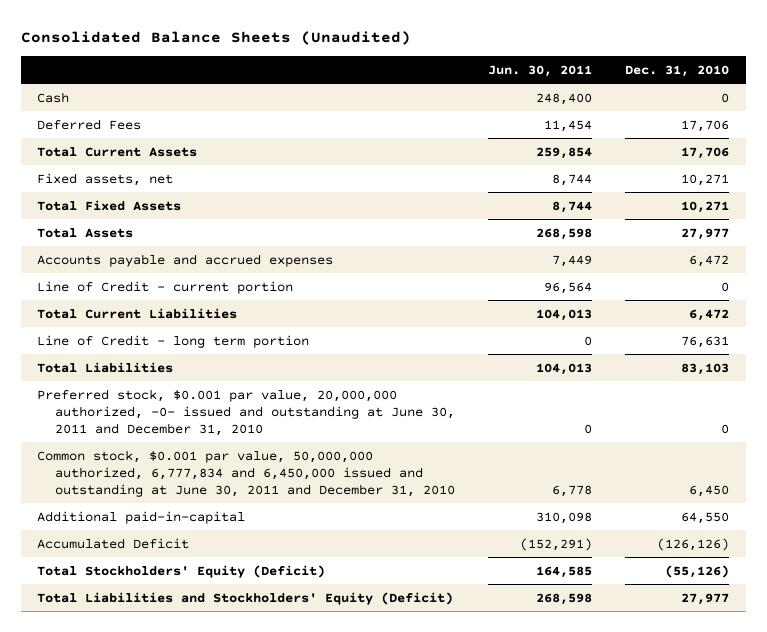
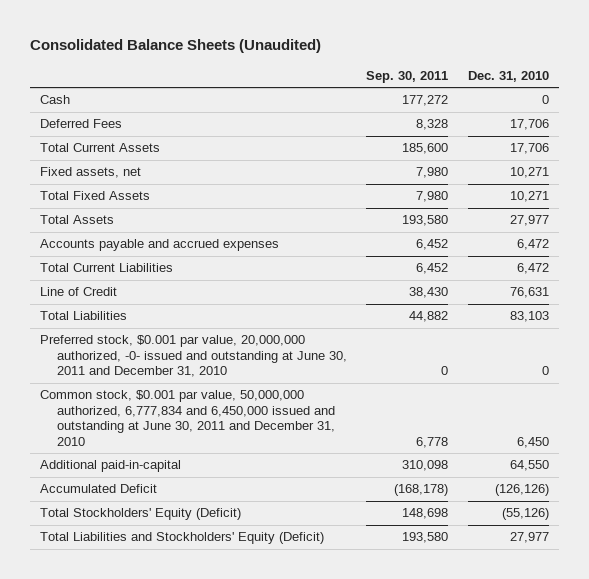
[488,64,593,77] Jun. 30, 2011 -> none
none -> [366,70,449,83] Sep. 30, 2011
[37,280,294,294] Line of Credit - current portion -> none
[37,334,310,348] Line of Credit - long term portion -> [40,287,118,297] Line of Credit

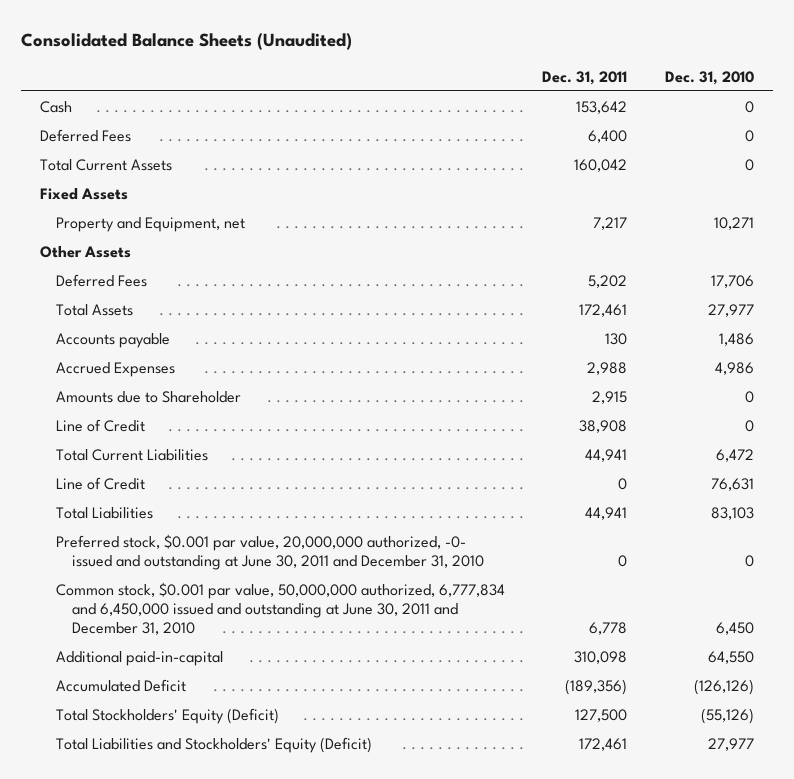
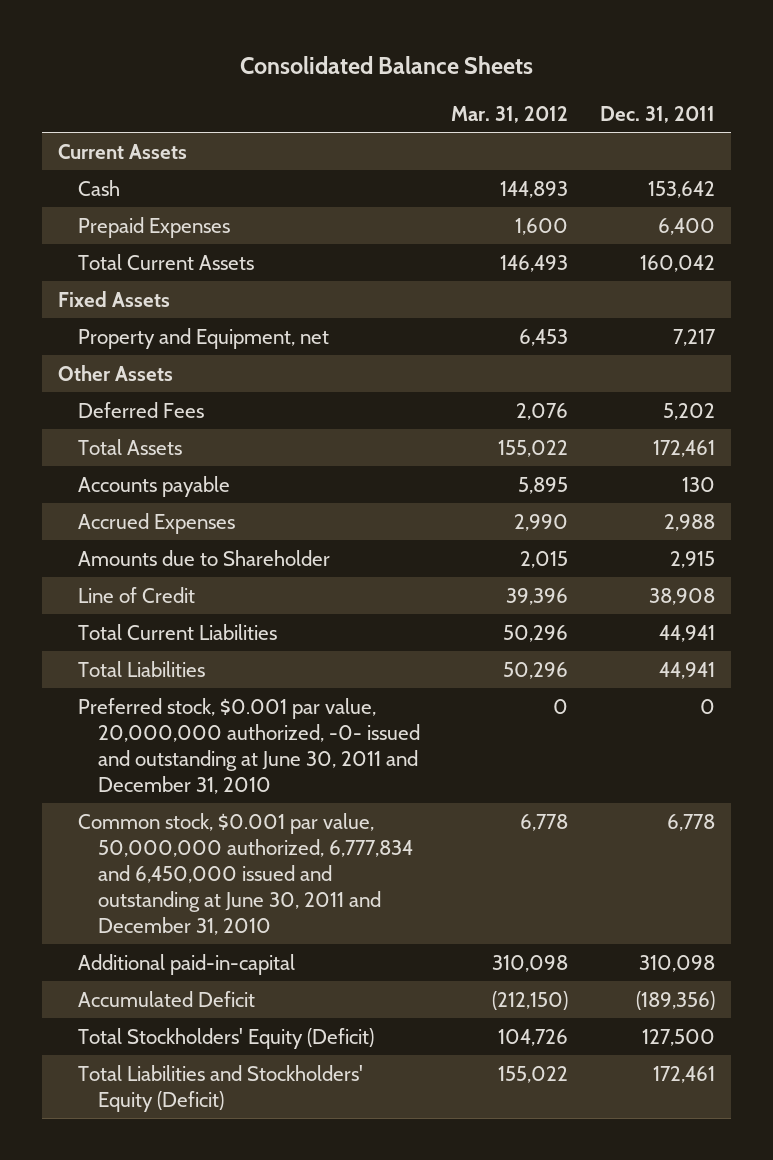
[20,32,352,50] Consolidated Balance Sheets (Unaudited) -> [239,56,533,75] Consolidated Balance Sheets
[665,70,755,85] Dec. 31, 2010 -> none
none -> [451,105,569,123] Mar. 31, 2012
none -> [58,143,188,159] Current Assets
[39,128,131,142] Deferred Fees -> [78,216,231,238] Prepaid Expenses
[55,476,145,490] Line of Credit -> none

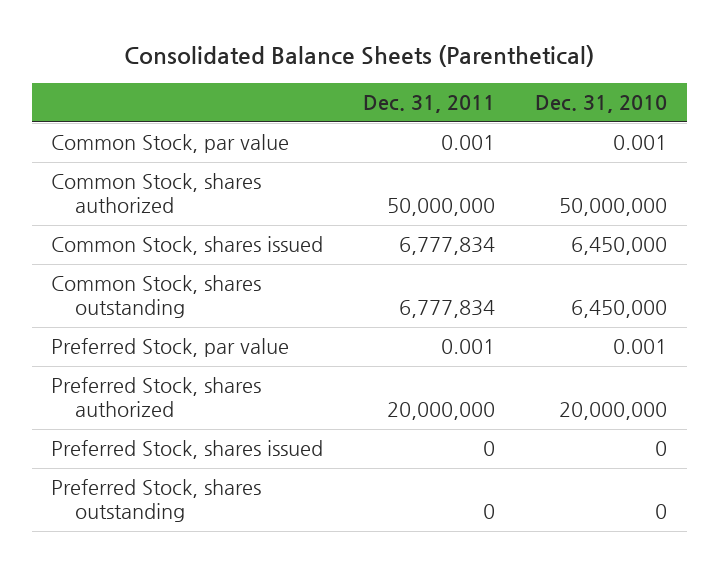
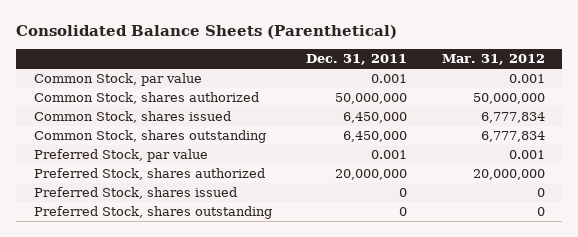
[534,95,667,114] Dec. 31, 2010 -> none
none -> [441,54,545,66] Mar. 31, 2012
[399,237,496,256] 6,777,834 -> [343,112,408,124] 6,450,000
[399,300,496,319] 6,777,834 -> [343,131,408,143] 6,450,000

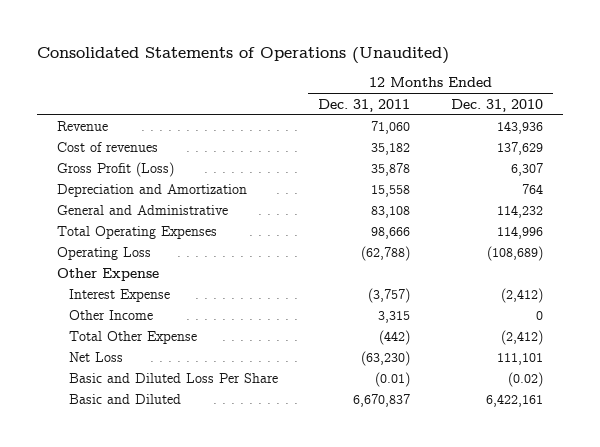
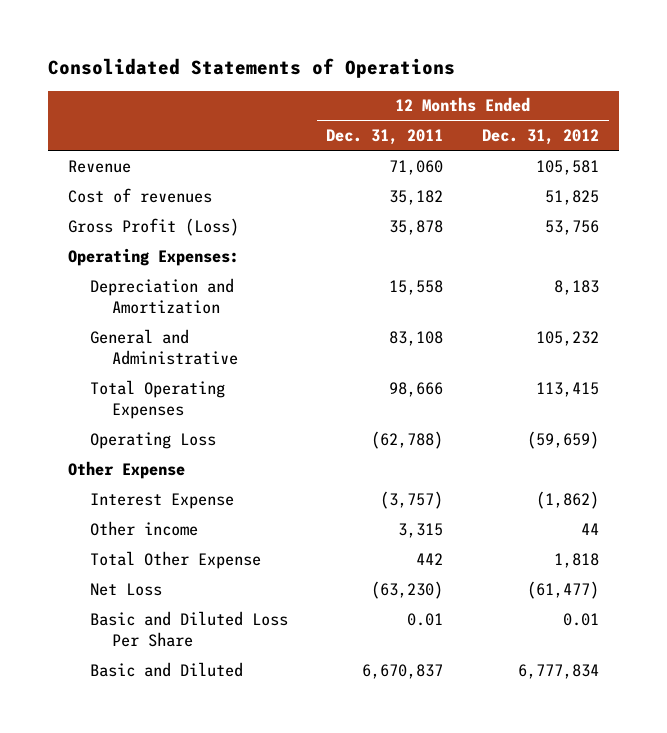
[36,47,449,65] Consolidated Statements of Operations (Unaudited) -> [48,57,456,78] Consolidated Statements of Operations
[450,98,543,112] Dec. 31, 2010 -> none
none -> [482,129,600,146] Dec. 31, 2012
none -> [67,247,239,266] Operating Expenses:
[68,310,153,321] Other Income -> [89,520,198,536] Other income
[379,330,411,346] (442) -> [416,552,444,565] 442
[375,372,411,388] (0.01) -> [407,612,444,626] 0.01

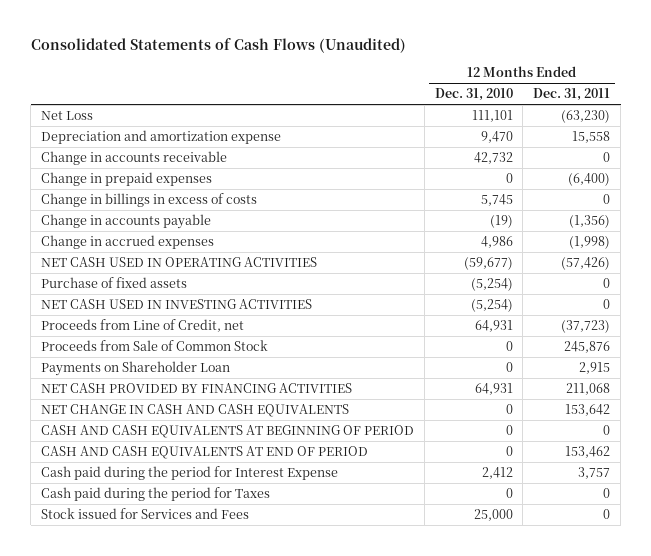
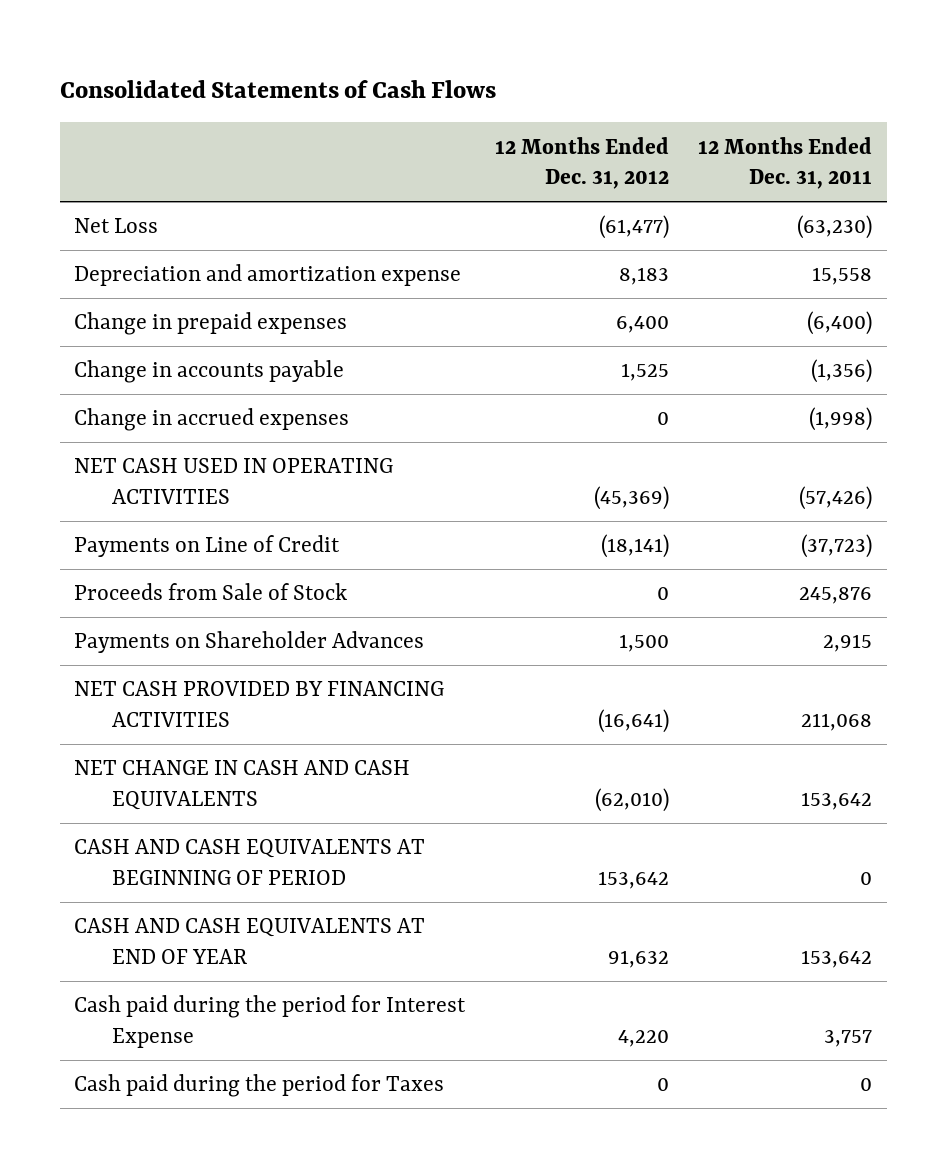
[30,37,406,53] Consolidated Statements of Cash Flows (Unaudited) -> [59,79,496,98] Consolidated Statements of Cash Flows
[434,88,513,102] Dec. 31, 2010 -> none
none -> [494,136,669,189] 12 Months Ended Dec. 31, 2012
[40,151,227,166] Change in accounts receivable -> none
[40,193,257,208] Change in billings in excess of costs -> none
[40,277,187,289] Purchase of fixed assets -> none
[40,299,312,310] NET CASH USED IN INVESTING ACTIVITIES -> none
[40,319,244,333] Proceeds from Line of Credit, net -> [74,535,341,558] Payments on Line of Credit
[40,340,268,352] Proceeds from Sale of Common Stock -> [74,583,348,601] Proceeds from Sale of Stock
[40,361,230,377] Payments on Shareholder Loan -> [74,631,425,654] Payments on Shareholder Advances
[40,446,368,460] CASH AND CASH EQUIVALENTS AT END OF PERIOD -> [74,918,426,964] CASH AND CASH EQUIVALENTS AT END OF YEAR
[565,446,611,459] 153,462 -> [801,949,873,968] 153,642
[40,508,249,520] Stock issued for Services and Fees -> none

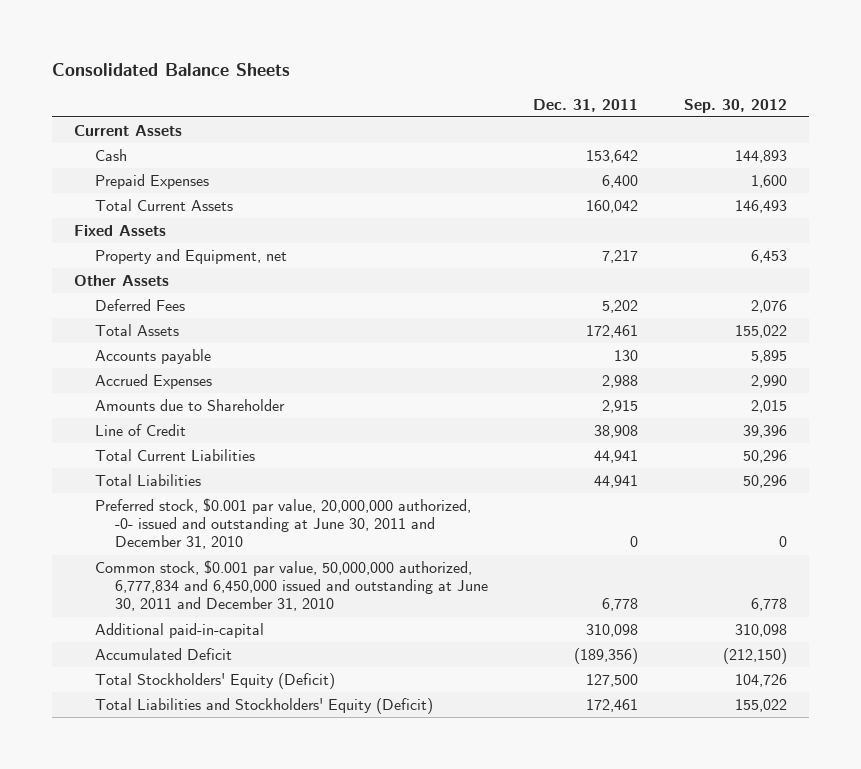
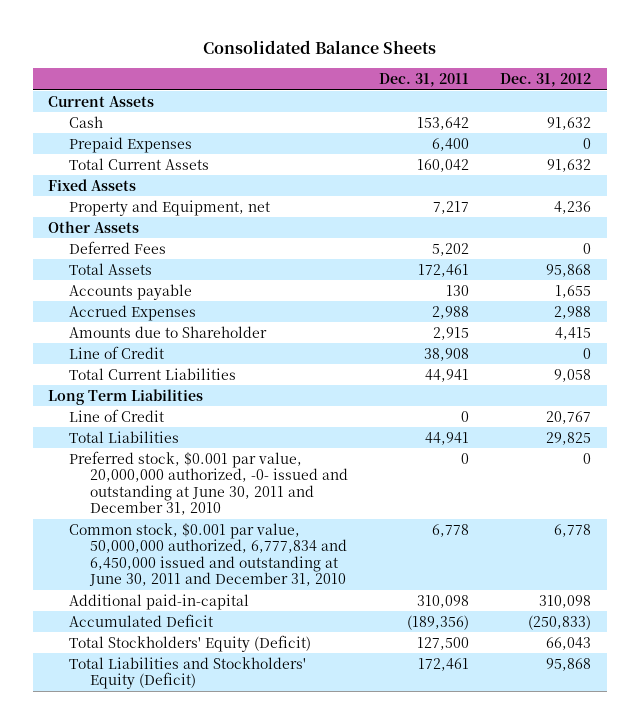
[683,98,787,113] Sep. 30, 2012 -> none
none -> [500,73,592,88] Dec. 31, 2012
none -> [48,388,204,405] Long Term Liabilities
none -> [69,408,165,422] Line of Credit

